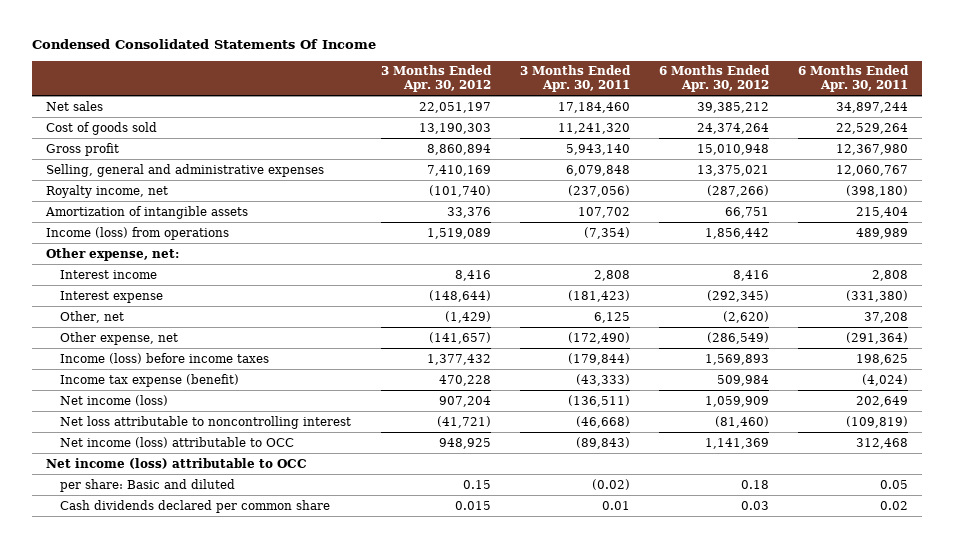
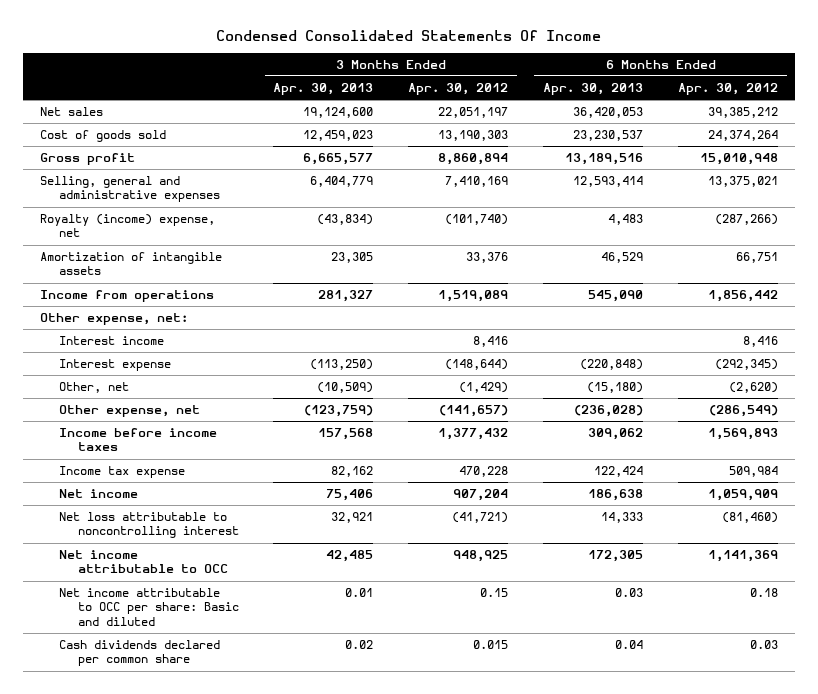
[519,65,631,92] 3 Months Ended Apr. 30, 2011 -> none
[797,65,909,92] 6 Months Ended Apr. 30, 2011 -> none
none -> [273,83,374,96] Apr. 30, 2013
none -> [543,83,644,96] Apr. 30, 2013
[46,184,169,198] Royalty income, net -> [39,214,215,238] Royalty (income) expense, net
[46,226,230,240] Income (loss) from operations -> [39,290,214,303] Income from operations
[60,352,270,364] Income (loss) before income taxes -> [58,428,217,452] Income before income taxes
[60,373,240,387] Income tax expense (benefit) -> [58,466,185,479] Income tax expense
[60,394,169,406] Net income (loss) -> [58,489,138,499] Net income
[46,457,308,469] Net income (loss) attributable to OCC -> none
[60,436,295,448] Net income (loss) attributable to OCC -> [58,550,228,574] Net income attributable to OCC
[60,478,236,492] per share: Basic and diluted -> [58,588,239,626] Net income attributable to OCC per share: Basic and diluted

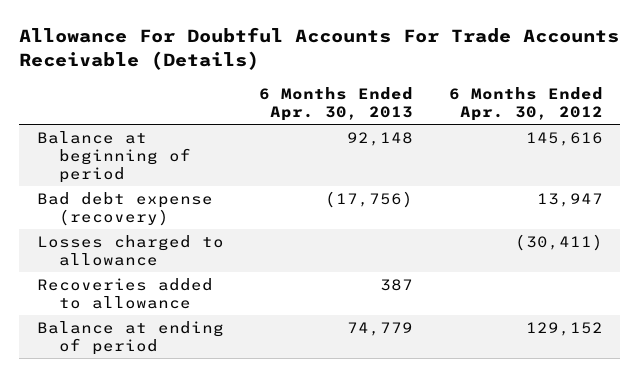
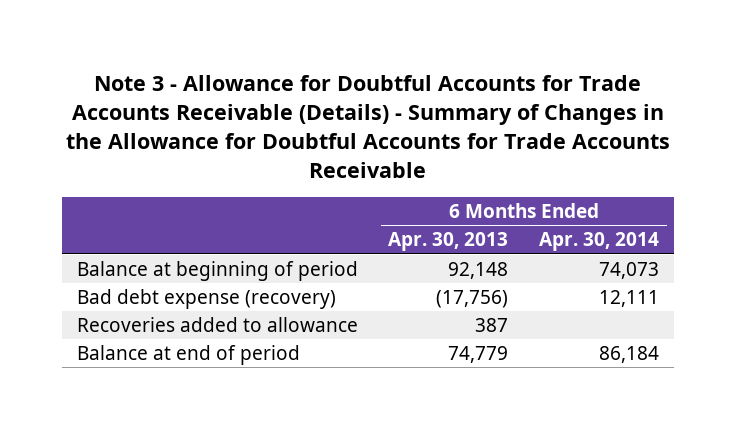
[18,27,619,71] Allowance For Doubtful Accounts For Trade Accounts Receivable (Details) -> [65,74,670,179] Note 3 - Allowance for Doubtful Accounts for Trade Accounts Receivable (Details) - Summary of Changes in the Allowance for Doubtful Accounts for Trade Accounts Receivable
[448,86,603,122] 6 Months Ended Apr. 30, 2012 -> none
none -> [539,232,660,252] Apr. 30, 2014
[36,234,224,266] Losses charged to allowance -> none
[36,320,224,355] Balance at ending of period -> [76,344,300,365] Balance at end of period

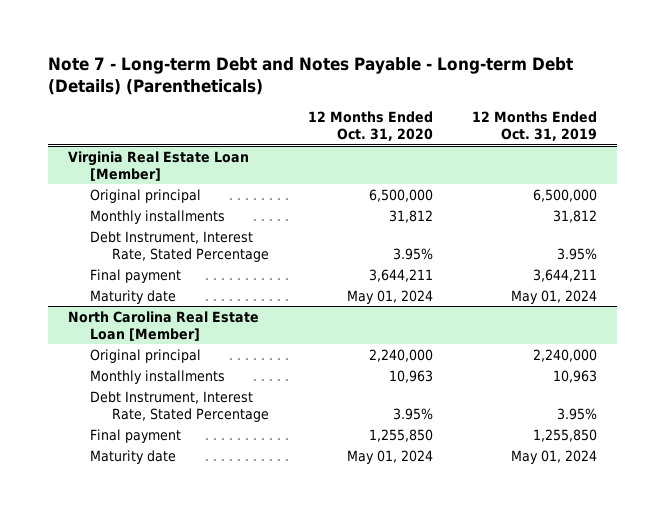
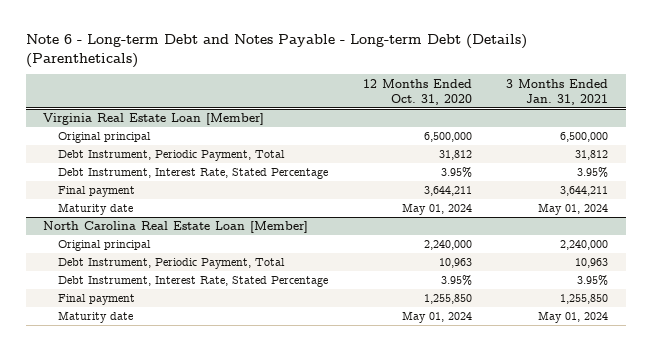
[47,57,573,96] Note 7 - Long-term Debt and Notes Payable - Long-term Debt (Details) (Parentheticals) -> [25,34,527,68] Note 6 - Long-term Debt and Notes Payable - Long-term Debt (Details) (Parentheticals)
[472,110,598,142] 12 Months Ended Oct. 31, 2019 -> none
none -> [506,78,609,105] 3 Months Ended Jan. 31, 2021
[89,209,225,224] Monthly installments -> [58,150,286,162] Debt Instrument, Periodic Payment, Total
[89,369,225,384] Monthly installments -> [58,258,286,270] Debt Instrument, Periodic Payment, Total

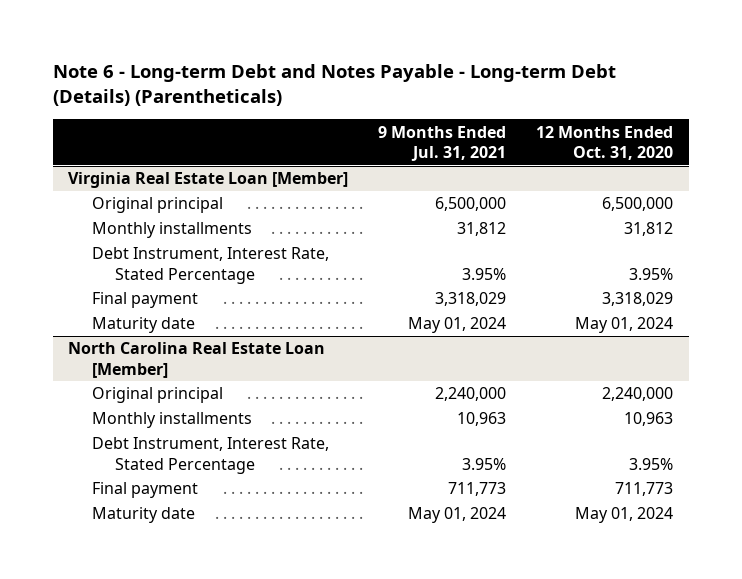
[506,78,609,105] 3 Months Ended Jan. 31, 2021 -> none
none -> [378,125,507,162] 9 Months Ended Jul. 31, 2021
[58,150,286,162] Debt Instrument, Periodic Payment, Total -> [91,222,252,239] Monthly installments
[423,186,472,197] 3,644,211 -> [602,292,674,307] 3,318,029
[58,258,286,270] Debt Instrument, Periodic Payment, Total -> [91,412,252,429] Monthly installments
[423,294,472,305] 1,255,850 -> [615,482,674,497] 711,773

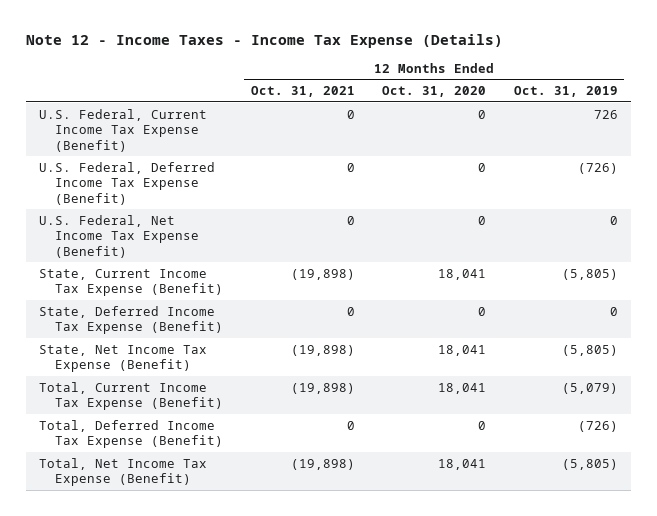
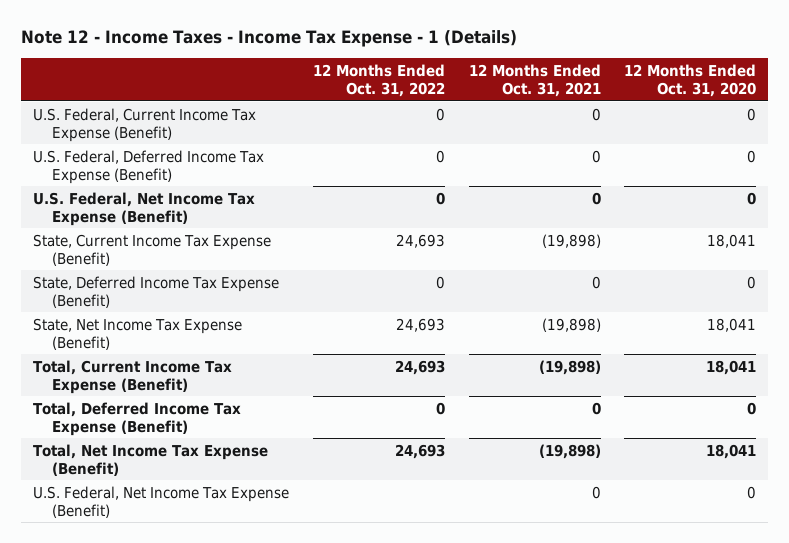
[25,34,503,49] Note 12 - Income Taxes - Income Tax Expense (Details) -> [20,30,517,48] Note 12 - Income Taxes - Income Tax Expense - 1 (Details)
[513,86,618,98] Oct. 31, 2019 -> none
none -> [312,63,445,97] 12 Months Ended Oct. 31, 2022
none -> [32,485,289,518] U.S. Federal, Net Income Tax Expense (Benefit)

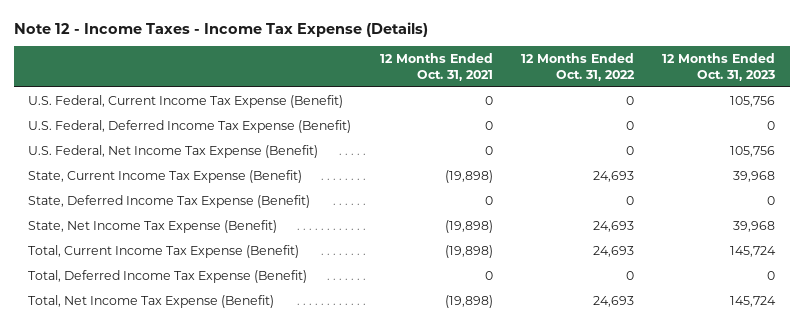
[20,30,517,48] Note 12 - Income Taxes - Income Tax Expense - 1 (Details) -> [14,21,429,37] Note 12 - Income Taxes - Income Tax Expense (Details)
[624,63,757,97] 12 Months Ended Oct. 31, 2020 -> none
none -> [662,53,776,81] 12 Months Ended Oct. 31, 2023
[32,485,289,518] U.S. Federal, Net Income Tax Expense (Benefit) -> none

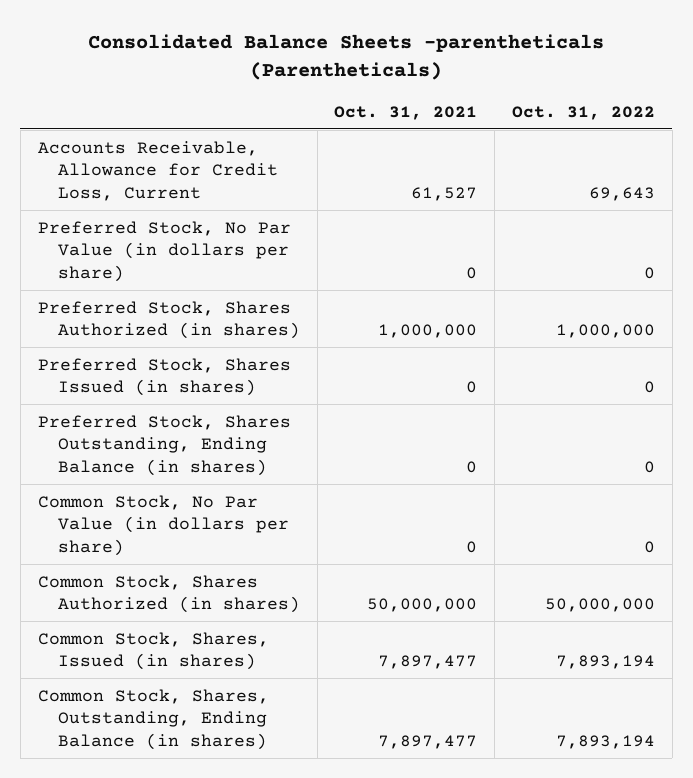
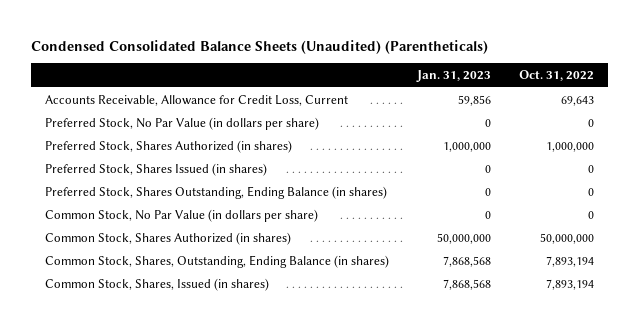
[88,34,605,80] Consolidated Balance Sheets -parentheticals (Parentheticals) -> [30,39,488,54] Condensed Consolidated Balance Sheets (Unaudited) (Parentheticals)
[334,105,478,120] Oct. 31, 2021 -> none
none -> [415,70,491,83] Jan. 31, 2023
[37,631,269,671] Common Stock, Shares, Issued (in shares) -> [44,277,269,291] Common Stock, Shares, Issued (in shares)

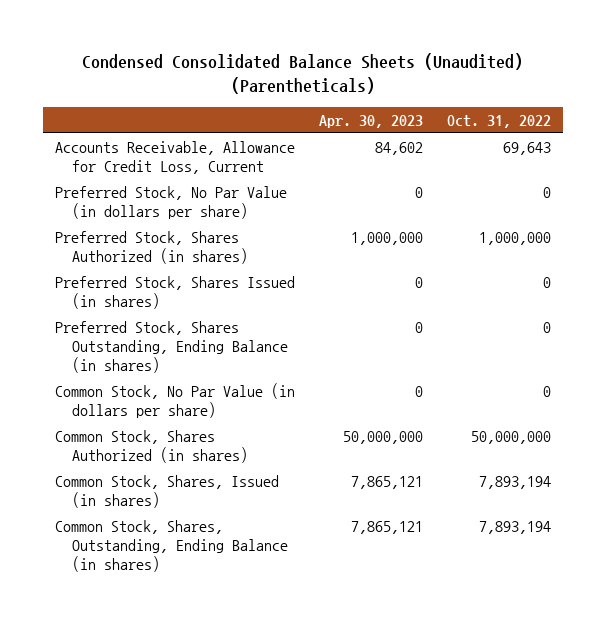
[415,70,491,83] Jan. 31, 2023 -> none
none -> [319,114,424,128] Apr. 30, 2023
[44,254,389,268] Common Stock, Shares, Outstanding, Ending Balance (in shares) -> [55,519,289,572] Common Stock, Shares, Outstanding, Ending Balance (in shares)

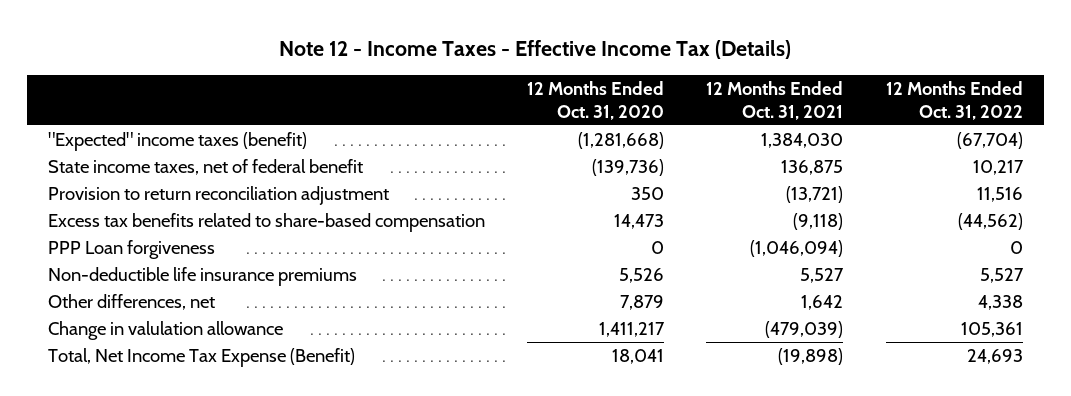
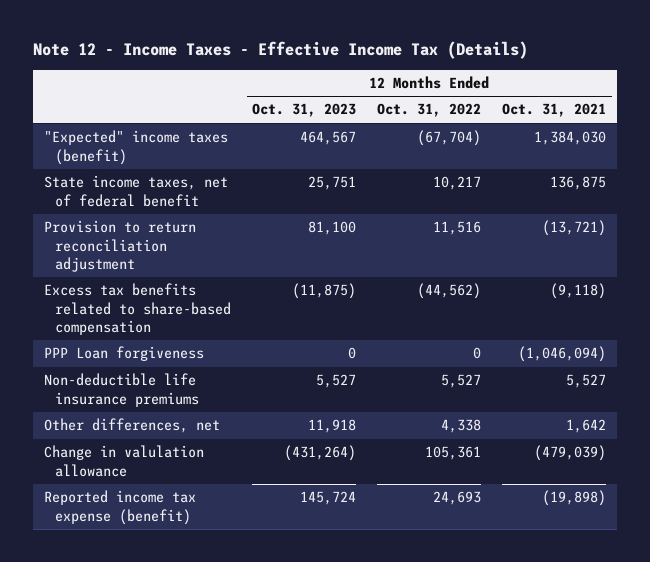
[527,81,665,120] 12 Months Ended Oct. 31, 2020 -> none
none -> [252,103,357,118] Oct. 31, 2023
[48,348,356,368] Total, Net Income Tax Expense (Benefit) -> [43,490,196,525] Reported income tax expense (benefit)

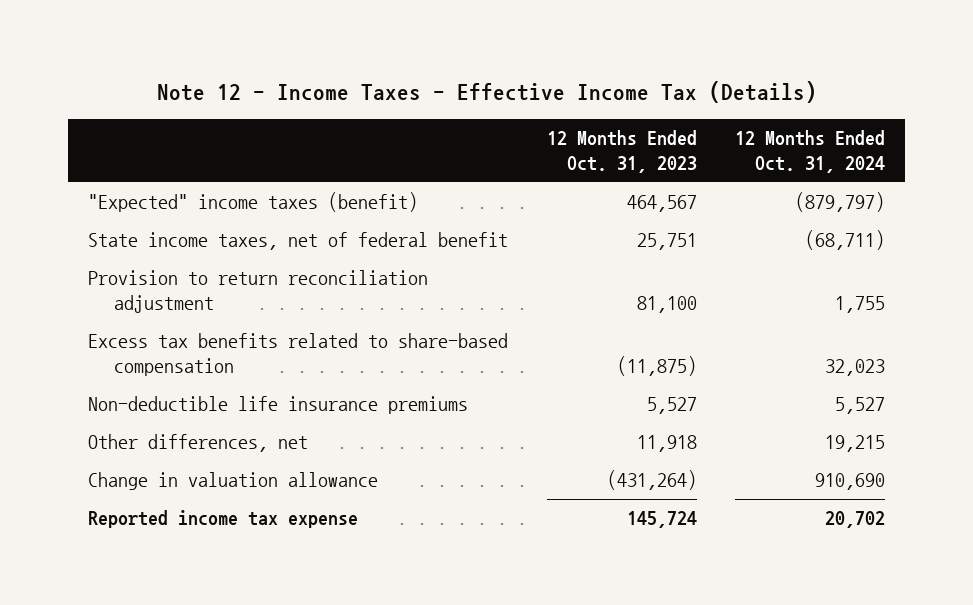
[377,103,482,118] Oct. 31, 2022 -> none
[502,103,607,118] Oct. 31, 2021 -> none
none -> [735,129,886,173] 12 Months Ended Oct. 31, 2024
[43,346,204,362] PPP Loan forgiveness -> none
[43,445,204,477] Change in valulation allowance -> [87,472,378,491] Change in valuation allowance
[43,490,196,525] Reported income tax expense (benefit) -> [87,510,358,529] Reported income tax expense

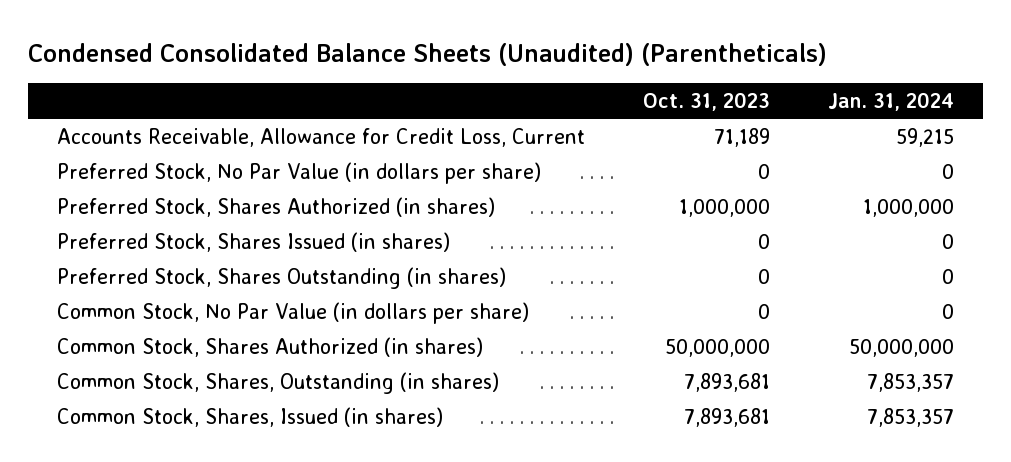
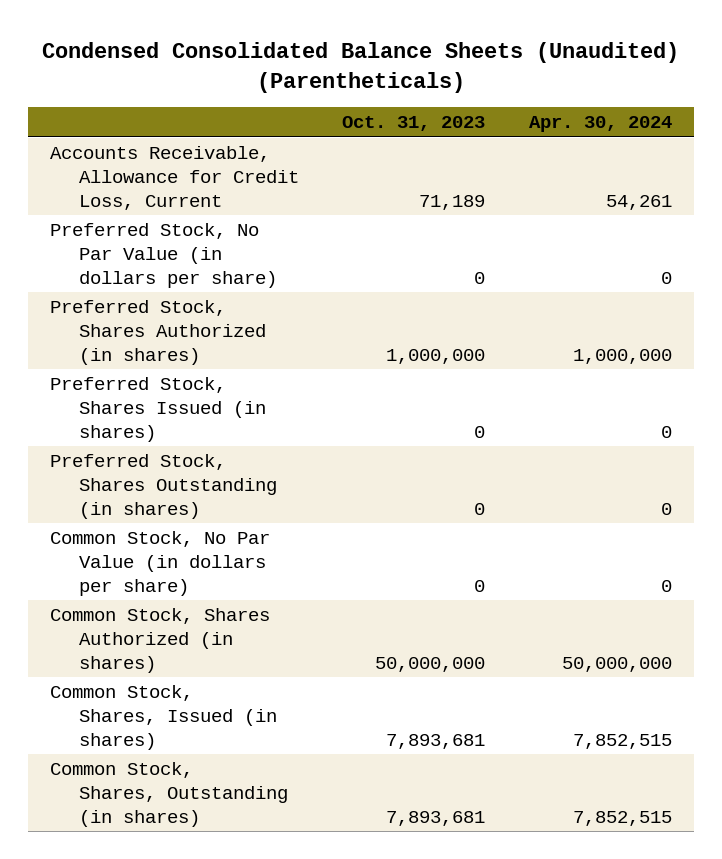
[827,92,954,112] Jan. 31, 2024 -> none
none -> [528,115,672,132] Apr. 30, 2024
[57,371,500,394] Common Stock, Shares, Outstanding (in shares) -> [50,762,288,827] Common Stock, Shares, Outstanding (in shares)

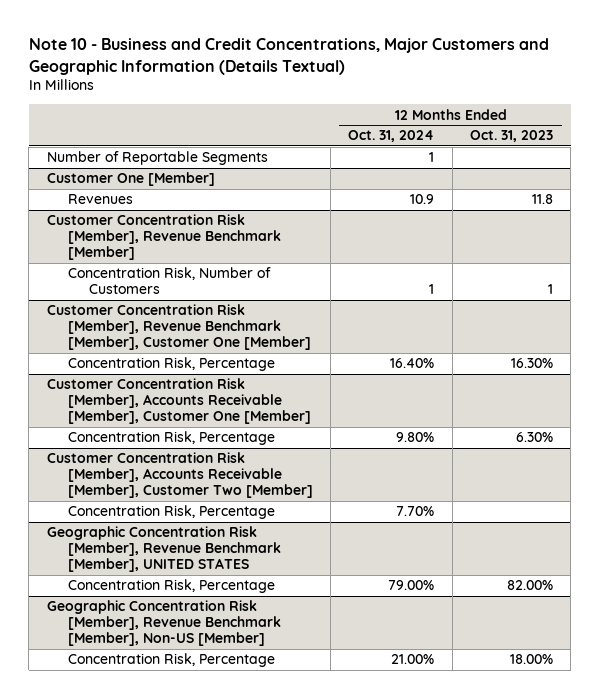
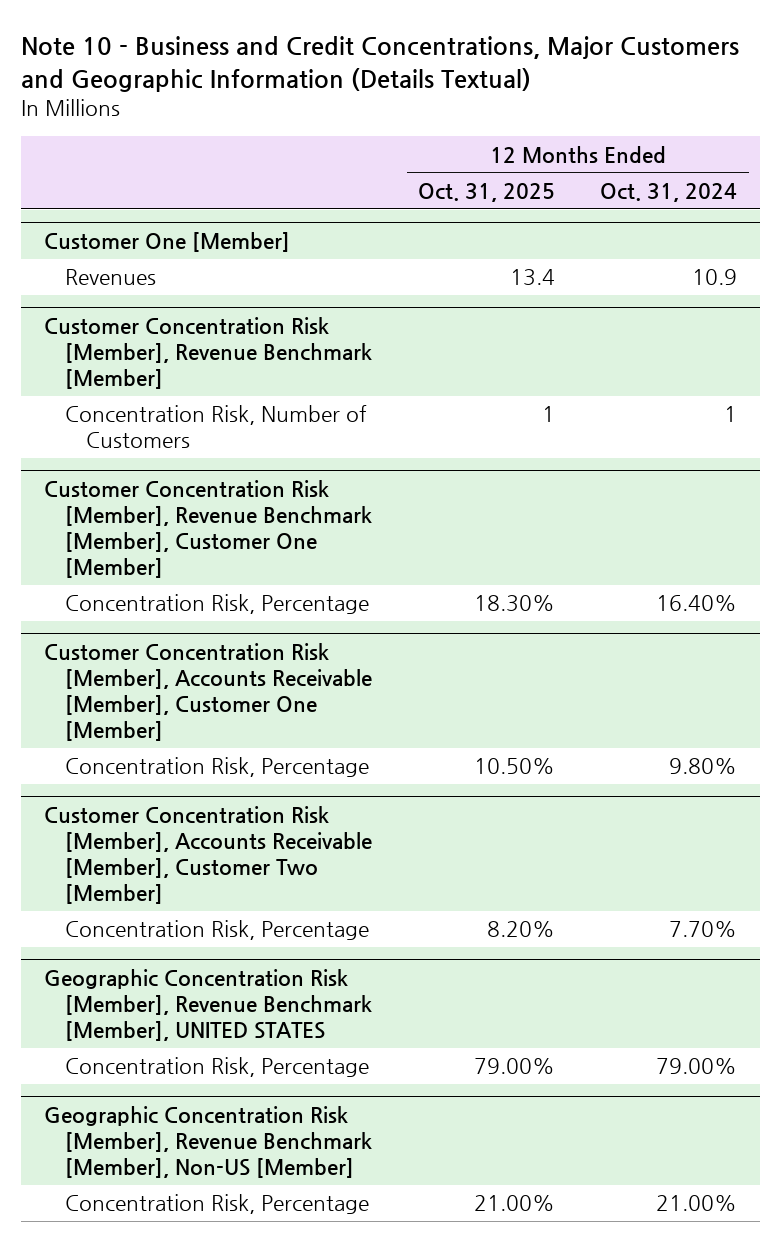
[469,130,553,143] Oct. 31, 2023 -> none
none -> [417,182,555,202] Oct. 31, 2025
[46,151,268,166] Number of Reportable Segments -> none

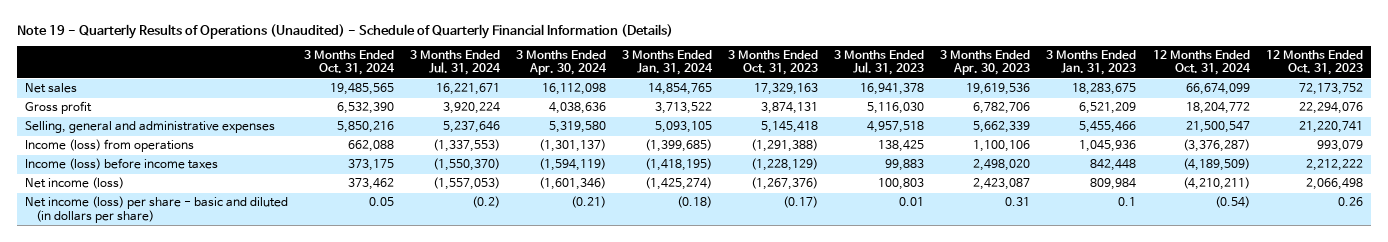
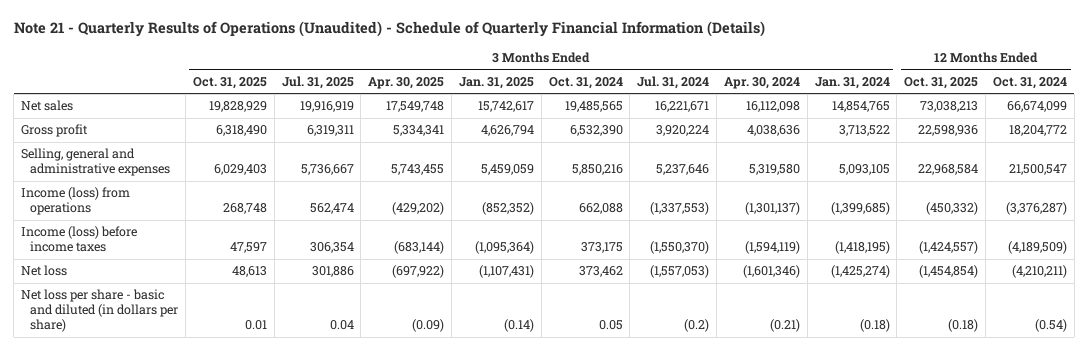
[16,23,673,39] Note 19 - Quarterly Results of Operations (Unaudited) - Schedule of Quarterly Financial Information (Details) -> [13,21,765,38] Note 21 - Quarterly Results of Operations (Unaudited) - Schedule of Quarterly Financial Information (Details)
[728,50,819,76] 3 Months Ended Oct. 31, 2023 -> none
[834,50,925,76] 3 Months Ended Jul. 31, 2023 -> none
[940,50,1031,76] 3 Months Ended Apr. 30, 2023 -> none
[1046,50,1137,76] 3 Months Ended Jan. 31, 2023 -> none
[1265,50,1363,76] 12 Months Ended Oct. 31, 2023 -> none
none -> [192,77,267,90] Oct. 31, 2025
none -> [281,76,354,90] Jul. 31, 2025
none -> [368,77,445,90] Apr. 30, 2025
none -> [458,77,534,90] Jan. 31, 2025
none -> [904,77,979,90] Oct. 31, 2025
[24,177,124,190] Net income (loss) -> [21,265,68,277] Net loss
[24,196,288,223] Net income (loss) per share - basic and diluted (in dollars per share) -> [21,289,179,333] Net loss per share - basic and diluted (in dollars per share)

